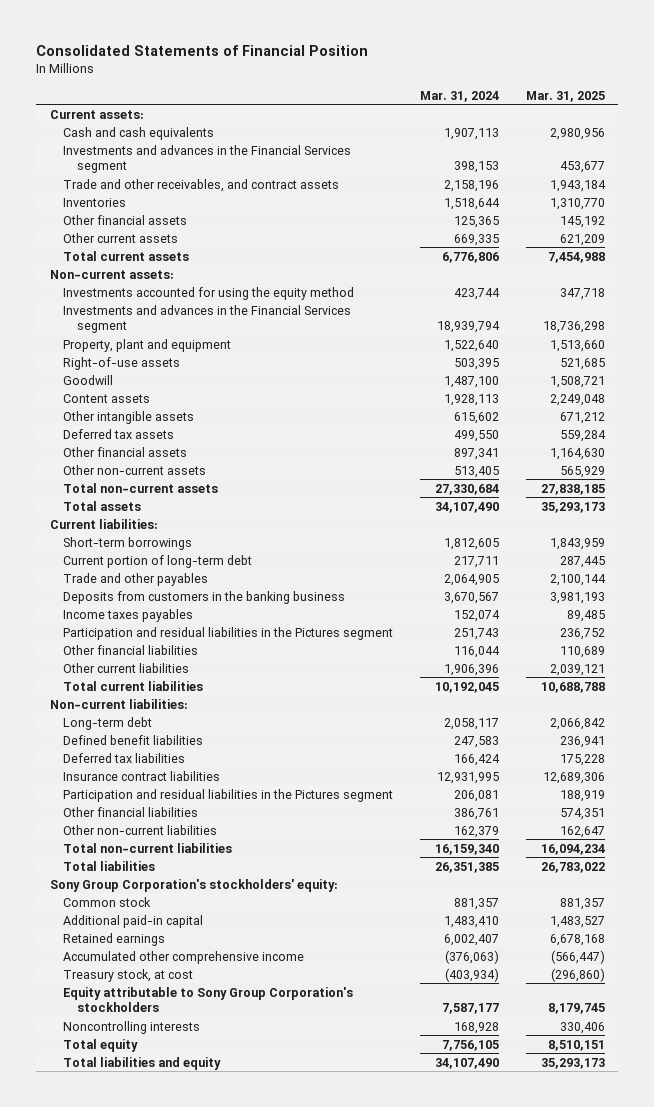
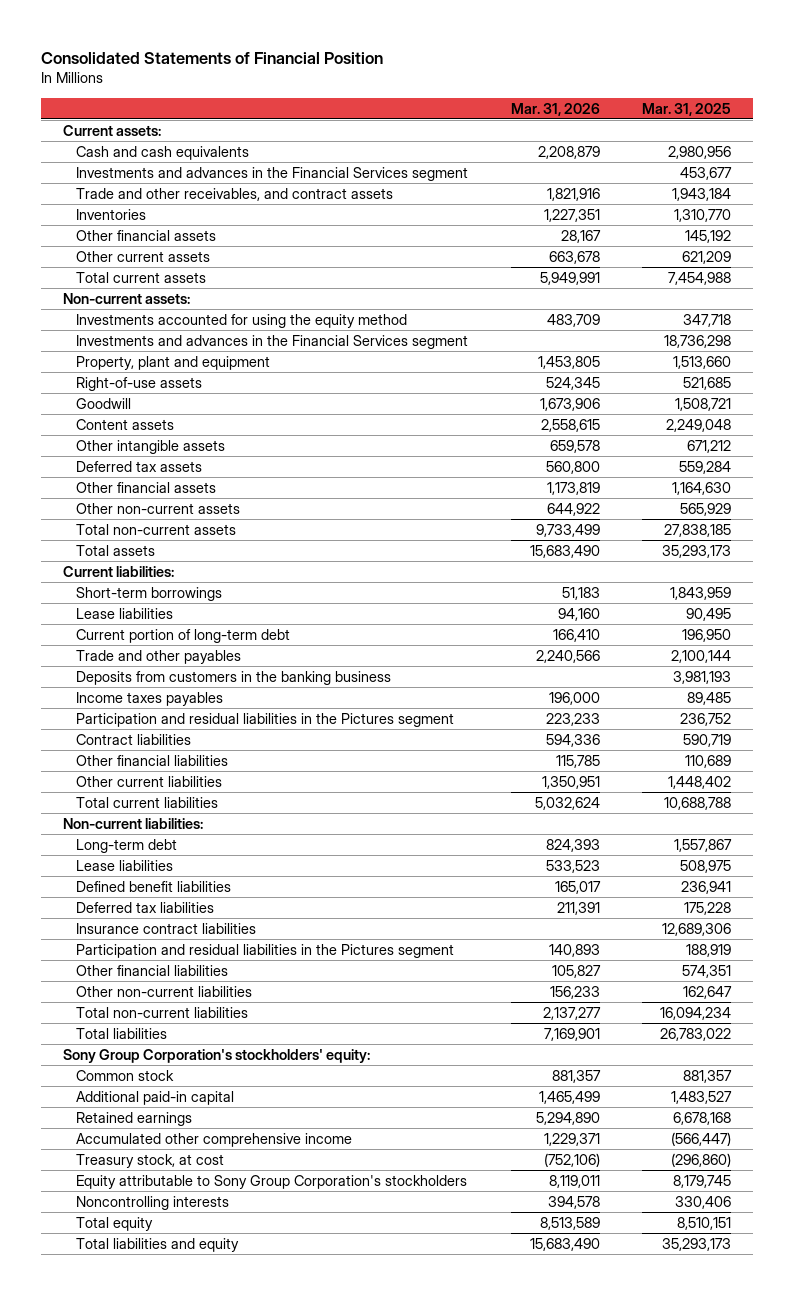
[420,90,500,102] Mar. 31, 2024 -> none
none -> [510,102,600,116] Mar. 31, 2026
none -> [75,607,173,619] Lease liabilities
[559,555,605,568] 287,445 -> [682,628,732,642] 196,950
none -> [75,733,191,745] Contract liabilities
[549,663,605,676] 2,039,121 -> [668,775,732,789] 1,448,402
[549,717,605,730] 2,066,842 -> [674,838,733,852] 1,557,867
none -> [75,859,173,871] Lease liabilities

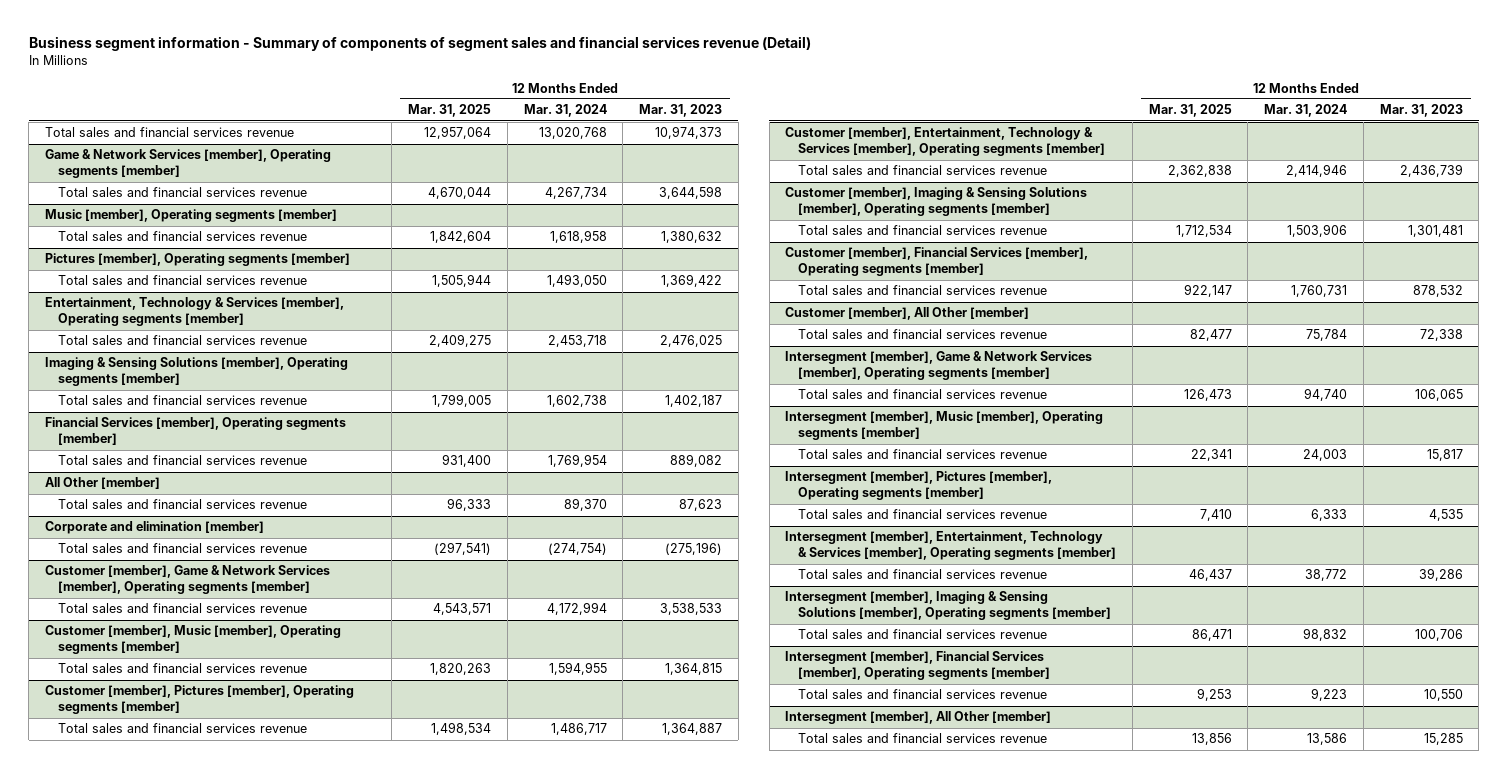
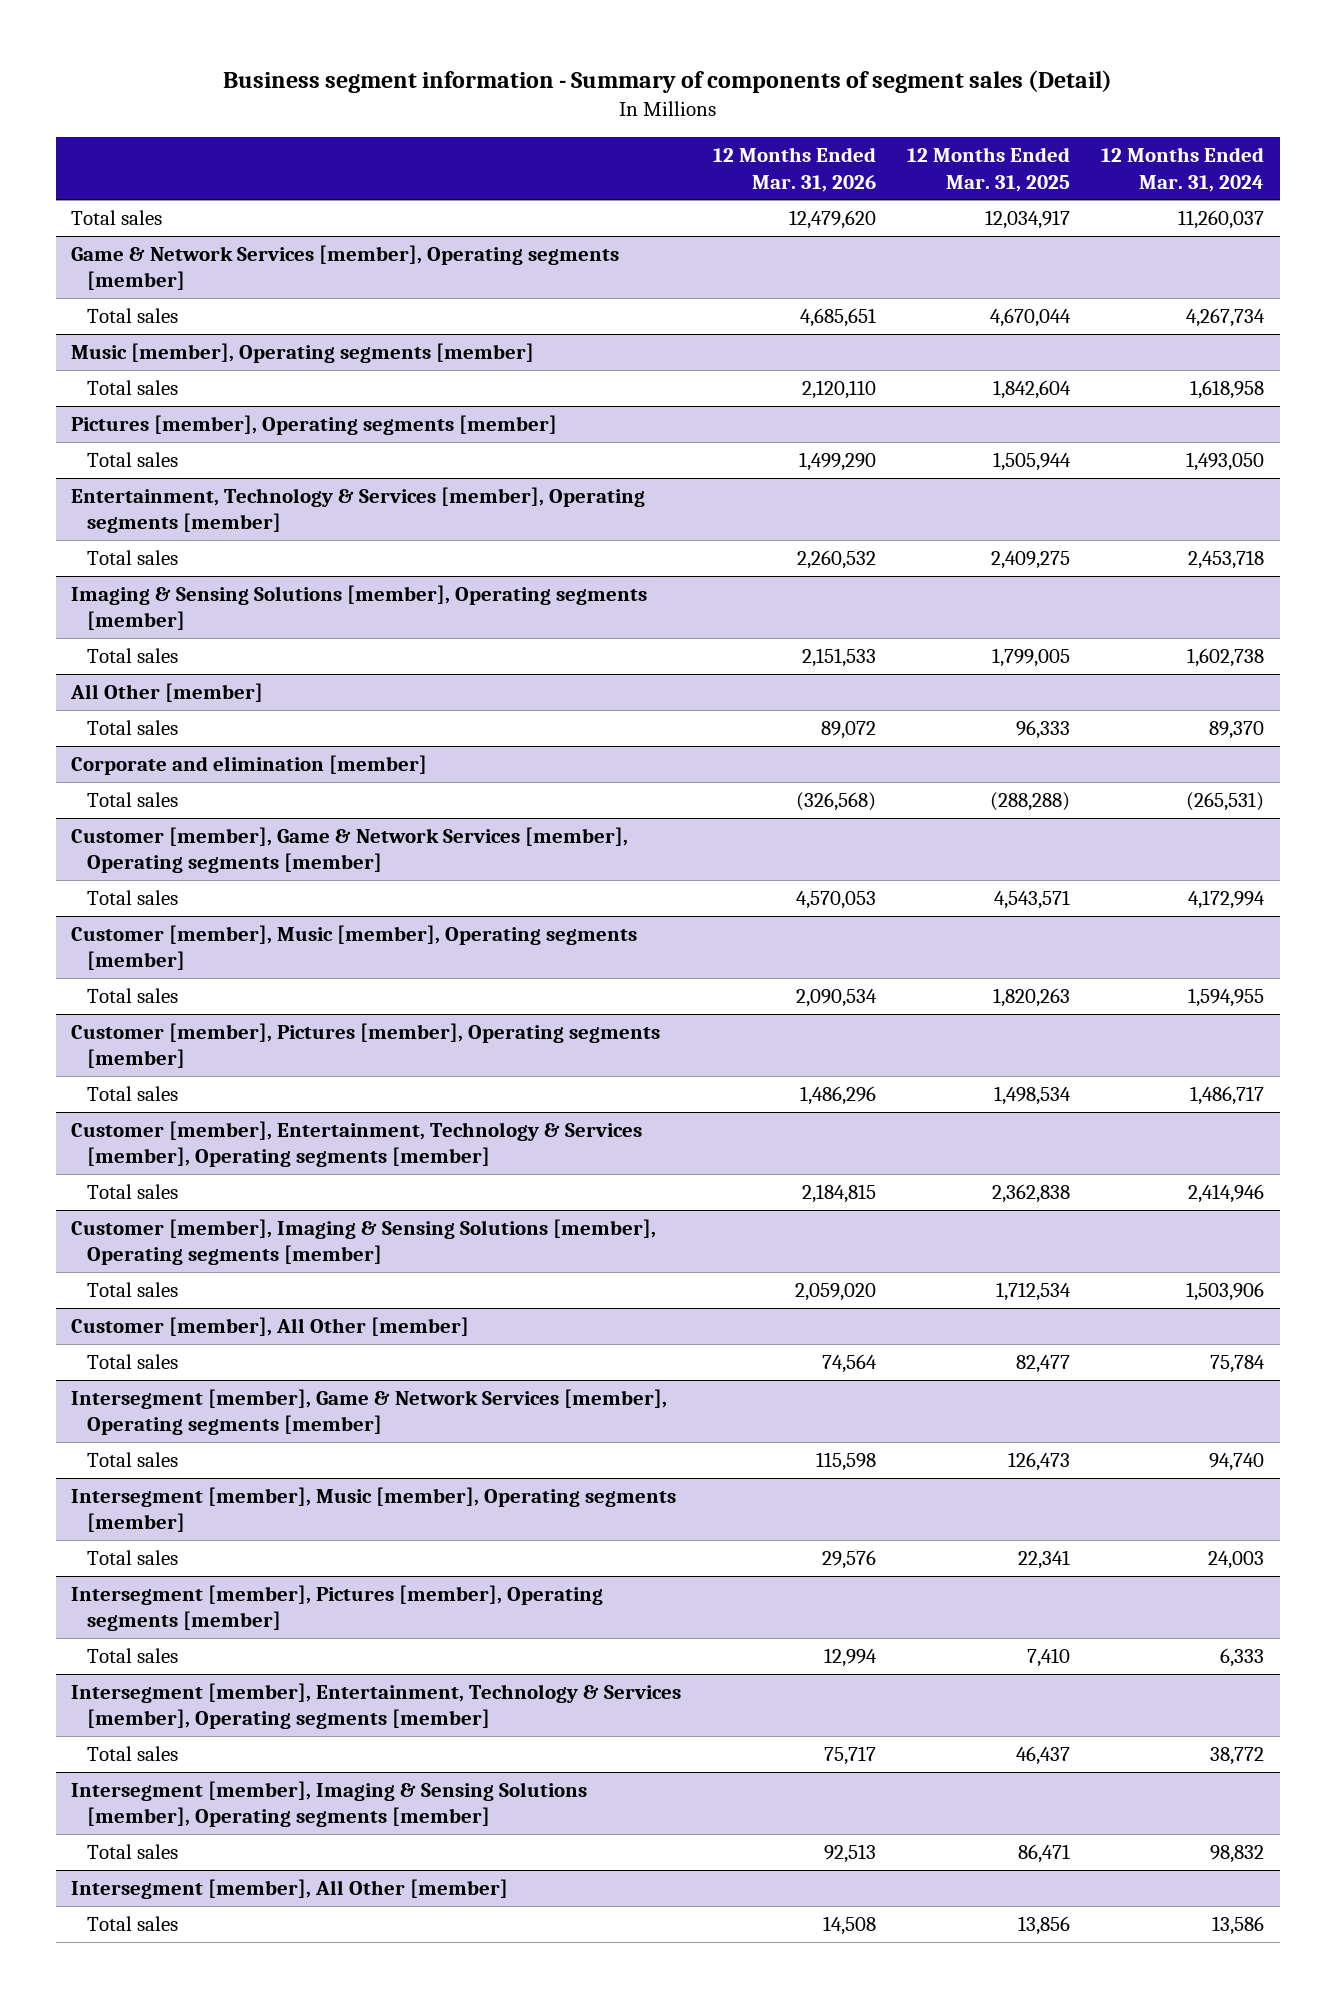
[28,35,811,51] Business segment information - Summary of components of segment sales and financial services revenue (Detail) -> [222,70,1112,94] Business segment information - Summary of components of segment sales (Detail)
[639,104,723,118] Mar. 31, 2023 -> none
none -> [712,147,876,192] 12 Months Ended Mar. 31, 2026
[44,127,294,138] Total sales and financial services revenue -> [71,210,163,226] Total sales
[424,126,492,140] 12,957,064 -> [985,210,1071,230] 12,034,917
[538,127,607,140] 13,020,768 -> [1178,210,1265,230] 11,260,037
[57,187,307,198] Total sales and financial services revenue -> [87,308,179,324] Total sales
[57,231,307,242] Total sales and financial services revenue -> [87,380,179,396] Total sales
[57,275,307,286] Total sales and financial services revenue -> [87,452,179,468] Total sales
[57,335,307,346] Total sales and financial services revenue -> [87,550,179,566] Total sales
[44,417,346,446] Financial Services [member], Operating segments [member] -> none
[57,455,307,466] Total sales and financial services revenue -> none
[57,395,307,406] Total sales and financial services revenue -> [87,648,179,664] Total sales
[57,499,307,510] Total sales and financial services revenue -> [87,720,179,736] Total sales
[57,543,307,554] Total sales and financial services revenue -> [87,792,179,808] Total sales
[434,542,492,556] (297,541) -> [990,792,1071,812] (288,288)
[547,543,607,556] (274,754) -> [1186,792,1265,812] (265,531)
[57,603,307,614] Total sales and financial services revenue -> [87,890,179,906] Total sales
[57,663,307,674] Total sales and financial services revenue -> [87,988,179,1004] Total sales
[57,723,307,734] Total sales and financial services revenue -> [87,1086,179,1102] Total sales
[798,165,1048,176] Total sales and financial services revenue -> [87,1184,179,1200] Total sales
[785,247,1089,277] Customer [member], Financial Services [member], Operating segments [member] -> none
[798,285,1048,296] Total sales and financial services revenue -> none
[798,225,1048,236] Total sales and financial services revenue -> [87,1282,179,1298] Total sales
[798,329,1048,340] Total sales and financial services revenue -> [87,1354,179,1370] Total sales
[798,389,1048,400] Total sales and financial services revenue -> [87,1452,179,1468] Total sales
[798,449,1048,460] Total sales and financial services revenue -> [87,1550,179,1566] Total sales
[798,509,1048,520] Total sales and financial services revenue -> [87,1648,179,1664] Total sales
[798,569,1048,580] Total sales and financial services revenue -> [87,1746,179,1762] Total sales
[785,651,1051,681] Intersegment [member], Financial Services [member], Operating segments [member] -> none
[798,689,1048,700] Total sales and financial services revenue -> none
[798,629,1048,640] Total sales and financial services revenue -> [87,1844,179,1860] Total sales
[798,733,1048,744] Total sales and financial services revenue -> [87,1916,179,1932] Total sales

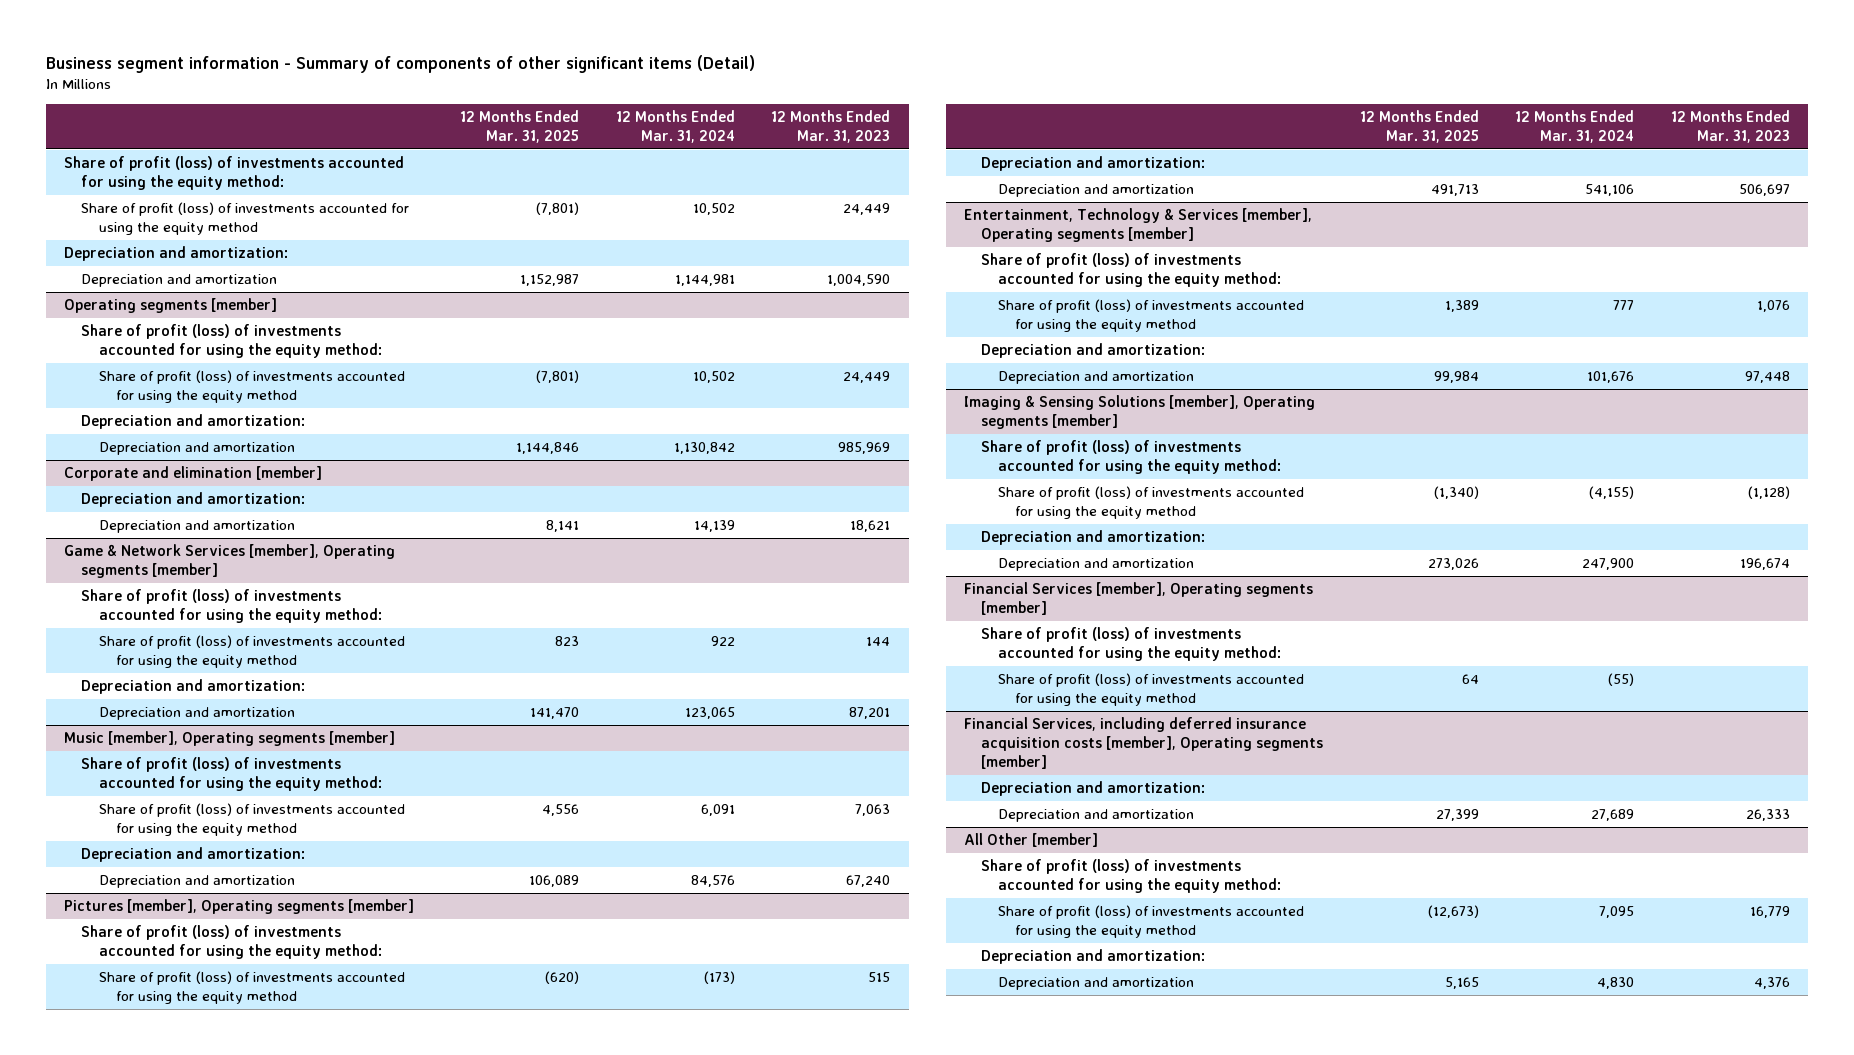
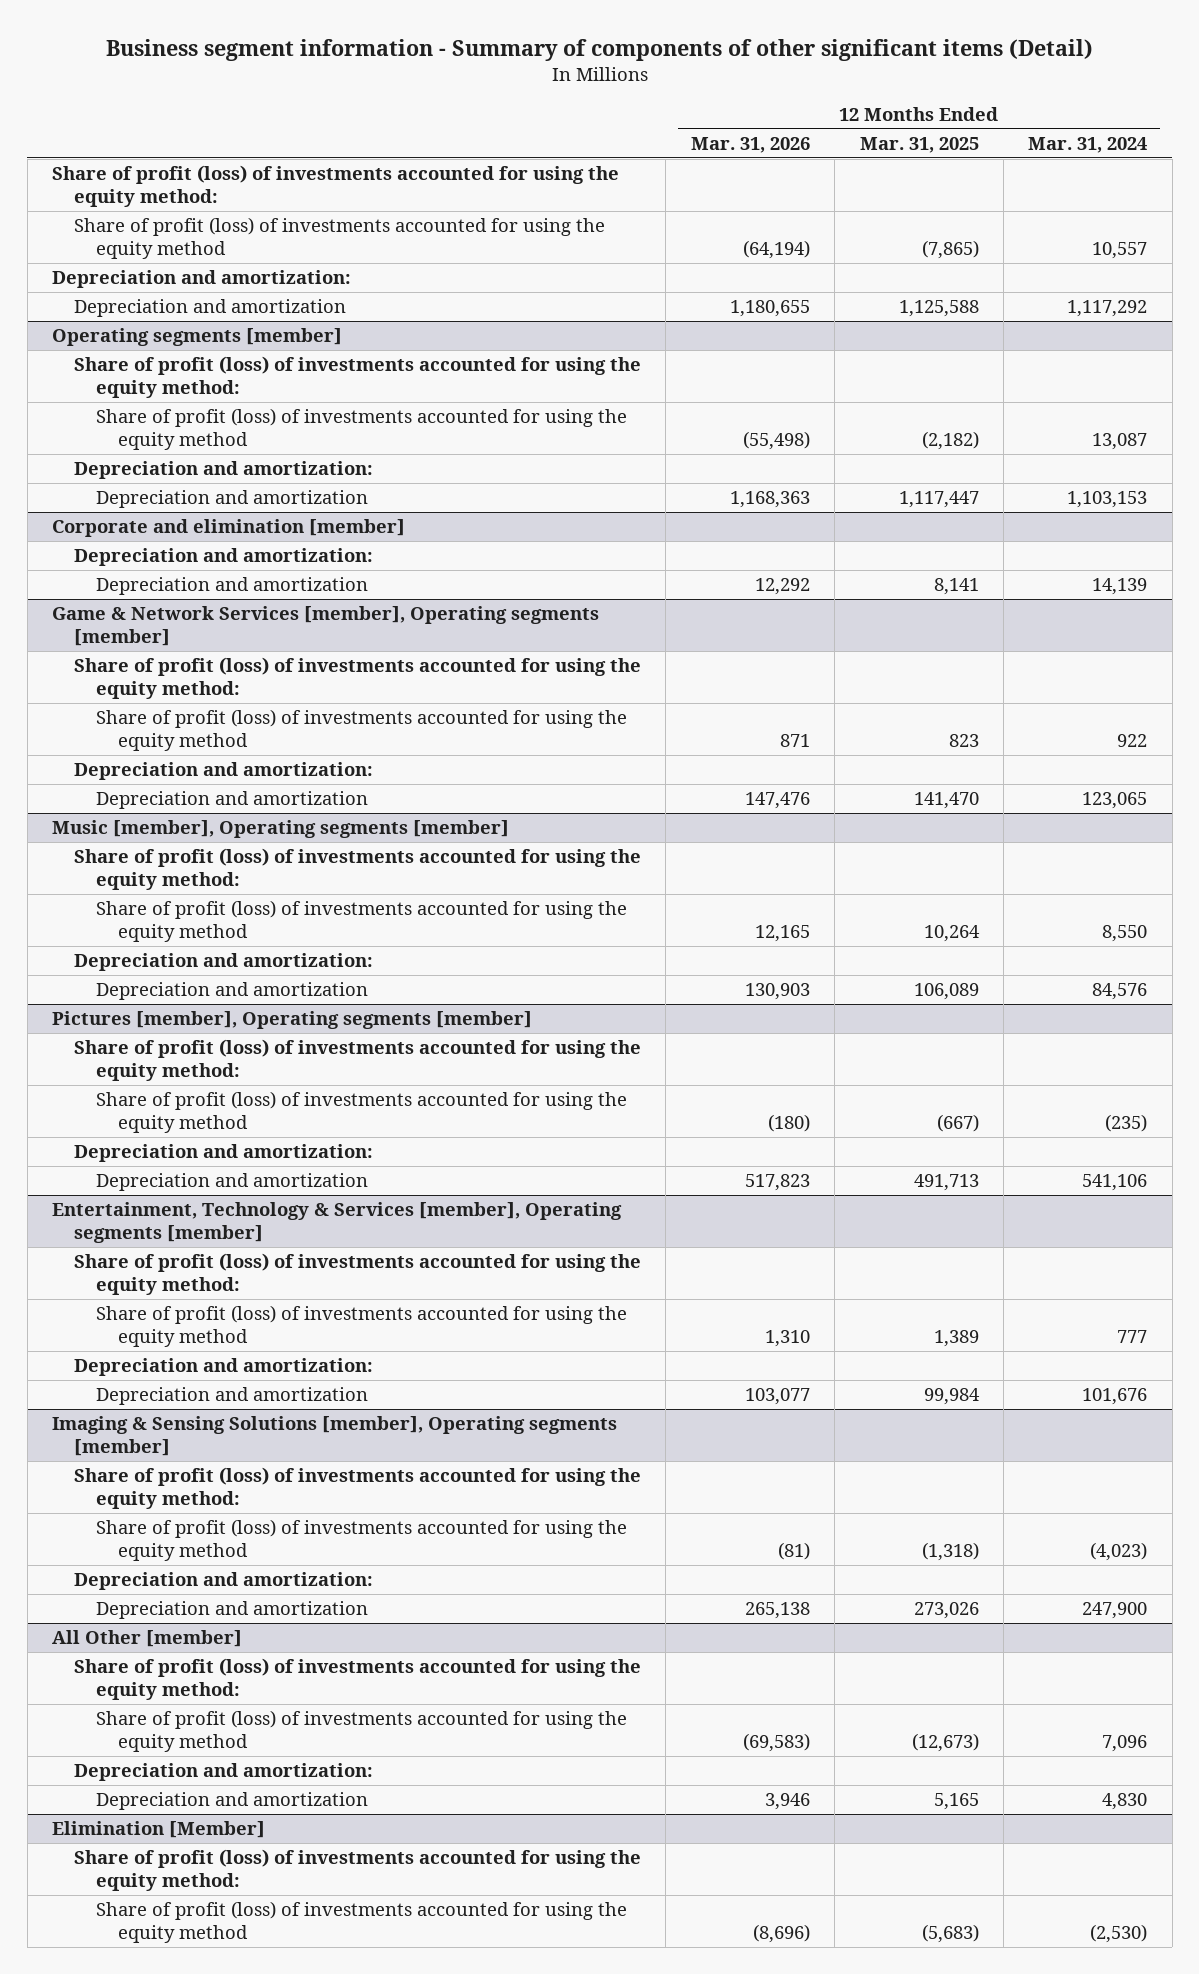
[771,109,891,143] 12 Months Ended Mar. 31, 2023 -> none
none -> [690,136,810,153] Mar. 31, 2026
[536,201,580,215] (7,801) -> [921,239,979,259] (7,865)
[692,202,735,215] 10,502 -> [1092,241,1148,259] 10,557
[520,273,580,286] 1,152,987 -> [898,300,979,318] 1,125,588
[674,273,735,286] 1,144,981 -> [1067,300,1148,318] 1,117,292
[536,369,580,383] (7,801) -> [921,430,979,450] (2,182)
[692,370,735,383] 10,502 -> [1092,432,1148,450] 13,087
[516,441,580,454] 1,144,846 -> [898,491,979,509] 1,117,447
[673,441,735,454] 1,130,842 -> [1067,491,1148,509] 1,103,153
[542,803,580,816] 4,556 -> [923,924,980,942] 10,264
[700,803,735,816] 6,091 -> [1102,924,1148,942] 8,550
[545,970,580,984] (620) -> [936,1113,979,1132] (667)
[703,970,735,984] (173) -> [1105,1113,1148,1132] (235)
[1433,485,1479,499] (1,340) -> [921,1541,979,1561] (1,318)
[1589,485,1635,499] (4,155) -> [1090,1541,1148,1561] (4,023)
[963,581,1313,615] Financial Services [member], Operating segments [member] -> none
[980,626,1282,661] Share of profit (loss) of investments accounted for using the equity method: -> none
[998,672,1305,706] Share of profit (loss) of investments accounted for using the equity method -> none
[963,716,1323,769] Financial Services, including deferred insurance acquisition costs [member], Operating segments [member] -> none
[980,780,1205,796] Depreciation and amortization: -> none
[998,808,1195,822] Depreciation and amortization -> none
[1599,905,1635,918] 7,095 -> [1102,1734,1148,1752] 7,096
none -> [52,1821,266,1839] Elimination [Member]
none -> [73,1849,641,1891] Share of profit (loss) of investments accounted for using the equity method:
none -> [95,1901,627,1943] Share of profit (loss) of investments accounted for using the equity method

